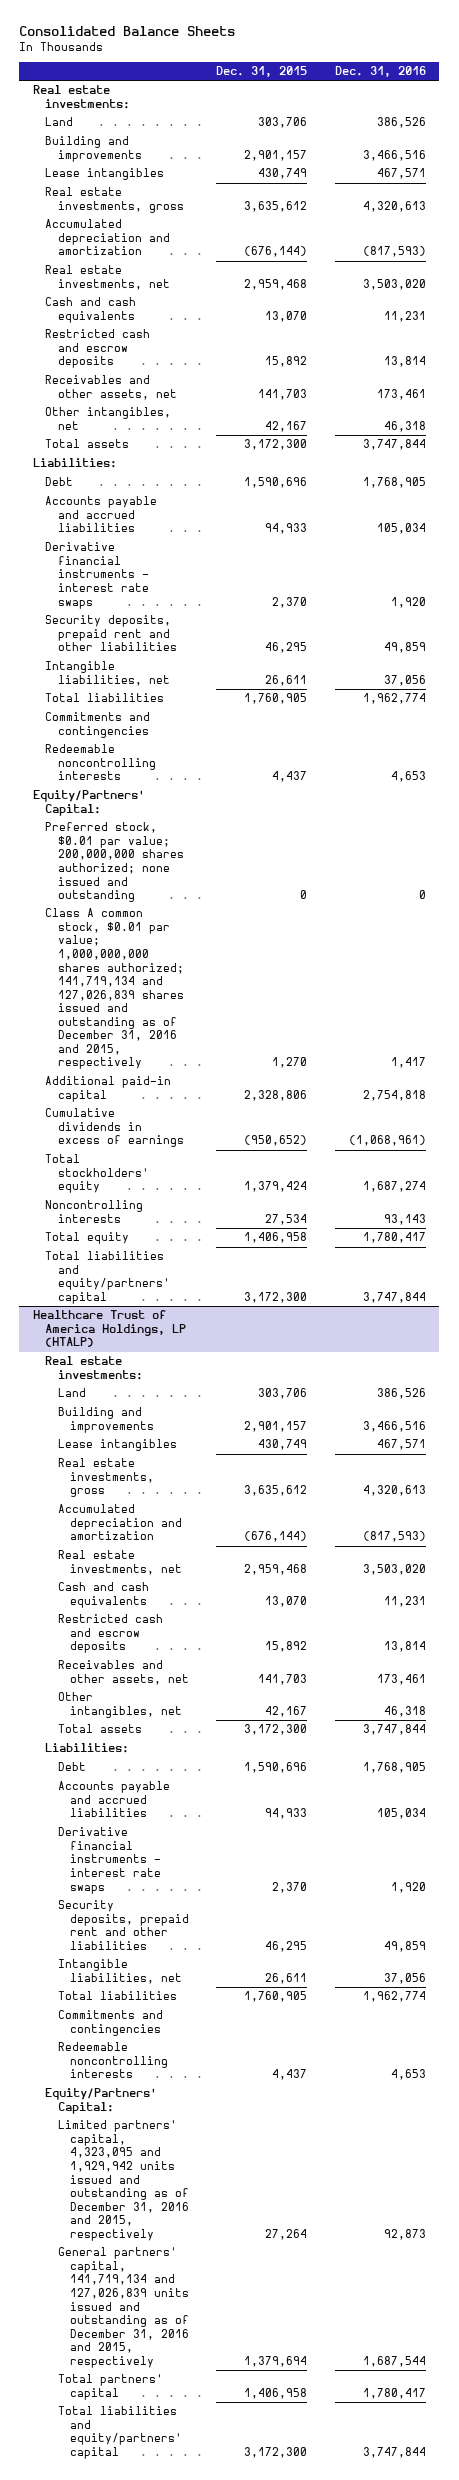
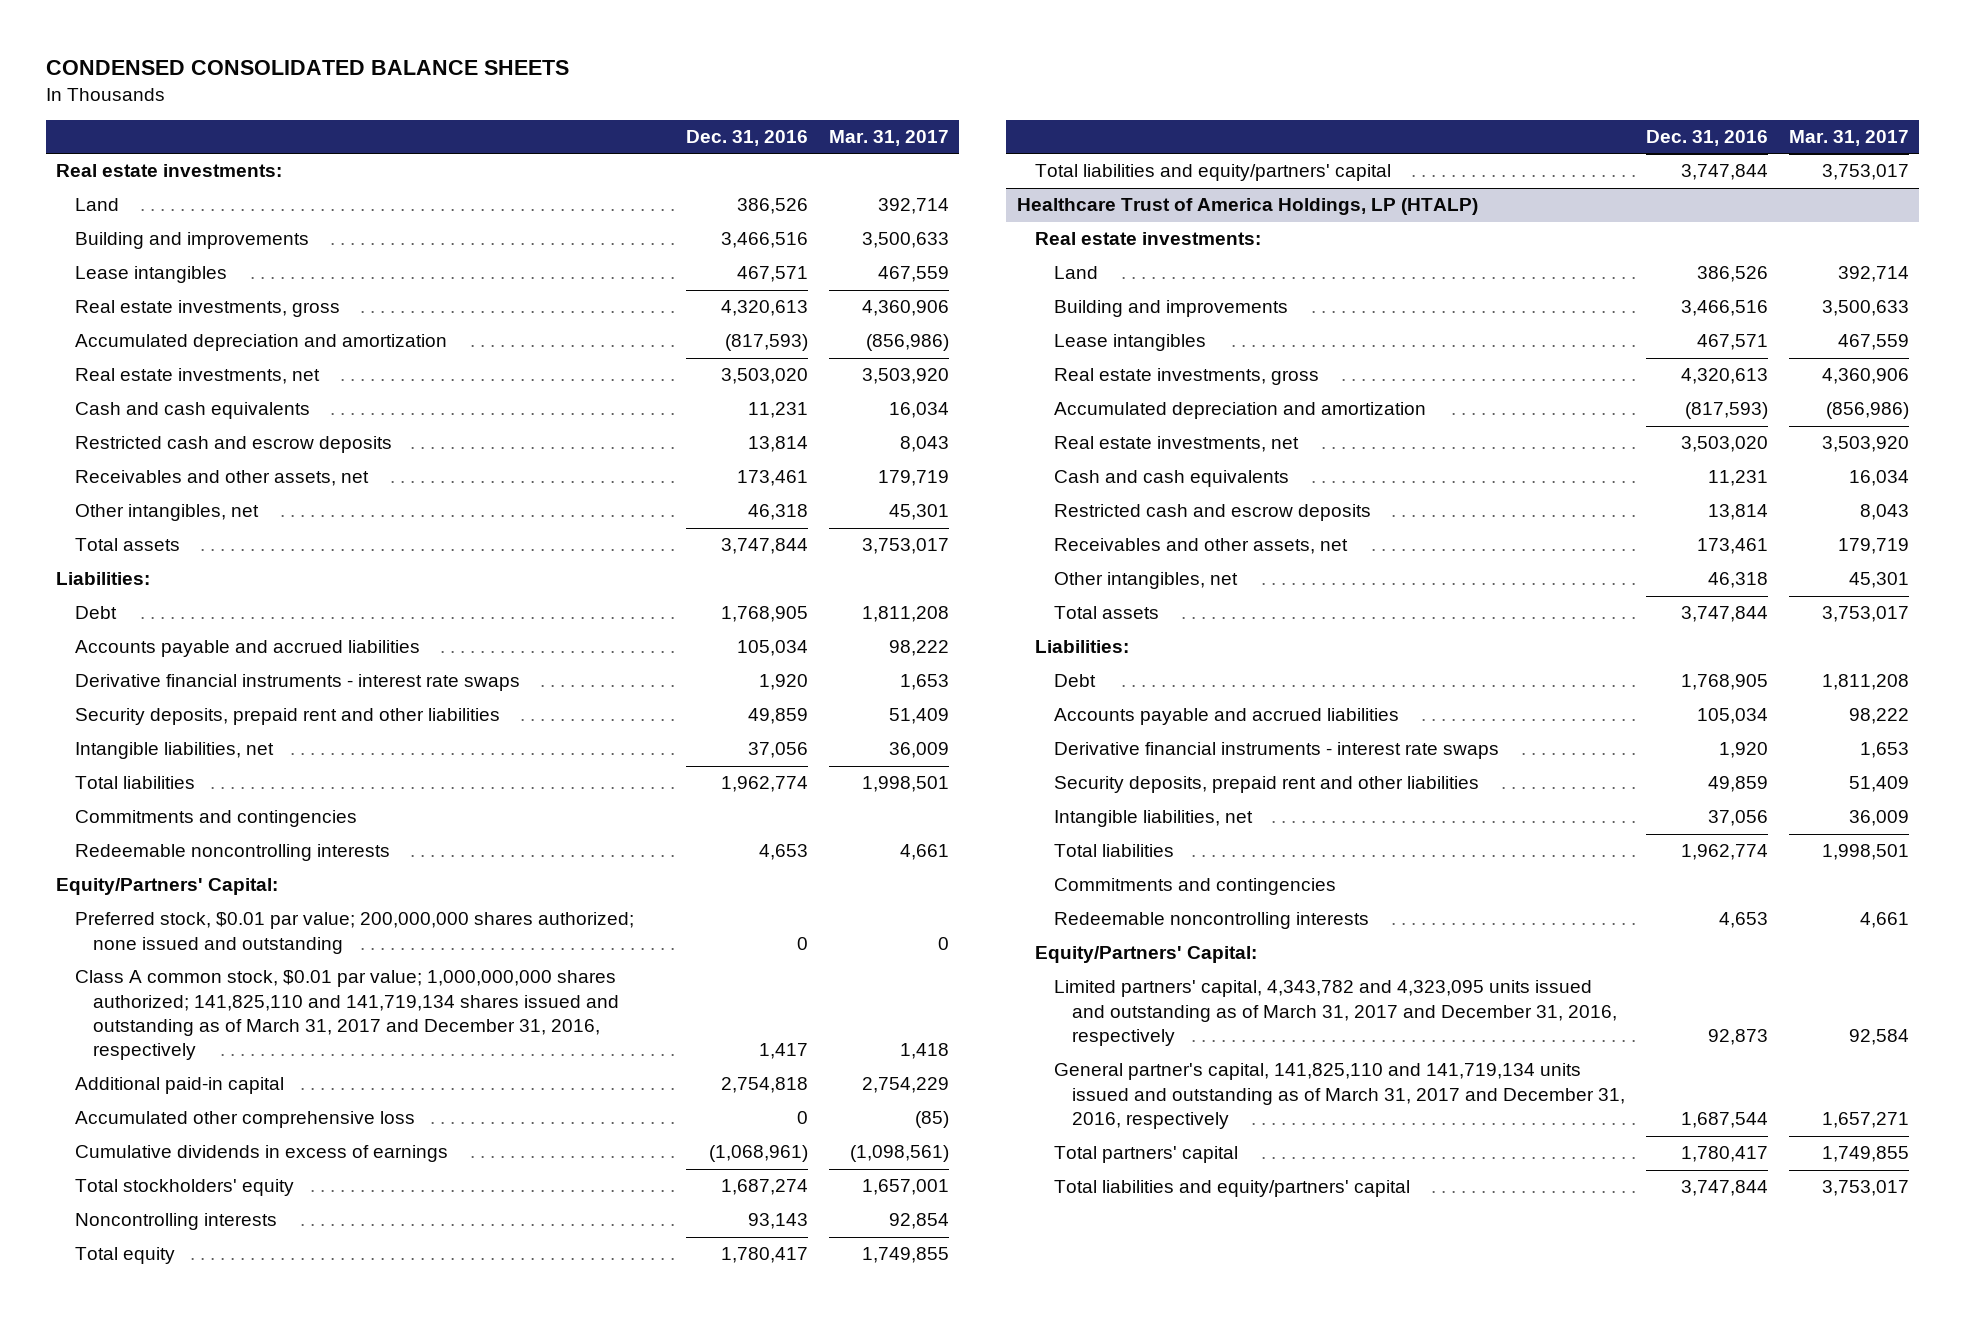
[19,26,236,37] Consolidated Balance Sheets -> [45,60,569,76] CONDENSED CONSOLIDATED BALANCE SHEETS
[216,65,308,77] Dec. 31, 2015 -> none
none -> [828,129,949,146] Mar. 31, 2017
[45,908,184,1070] Class A common stock, $0.01 par value; 1,000,000,000 shares authorized; 141,719,134 and 127,026,839 shares issued and outstanding as of December 31, 2016 and 2015, respectively -> [74,970,620,1061] Class A common stock, $0.01 par value; 1,000,000,000 shares authorized; 141,825,110 and 141,719,134 shares issued and outstanding as of March 31, 2017 and December 31, 2016, respectively
none -> [74,1111,415,1129] Accumulated other comprehensive loss
[57,2120,190,2241] Limited partners' capital, 4,323,095 and 1,929,942 units issued and outstanding as of December 31, 2016 and 2015, respectively -> [1053,980,1618,1047] Limited partners' capital, 4,343,782 and 4,323,095 units issued and outstanding as of March 31, 2017 and December 31, 2016, respectively
[57,2247,190,2368] General partners' capital, 141,719,134 and 127,026,839 units issued and outstanding as of December 31, 2016 and 2015, respectively -> [1053,1063,1626,1130] General partner's capital, 141,825,110 and 141,719,134 units issued and outstanding as of March 31, 2017 and December 31, 2016, respectively

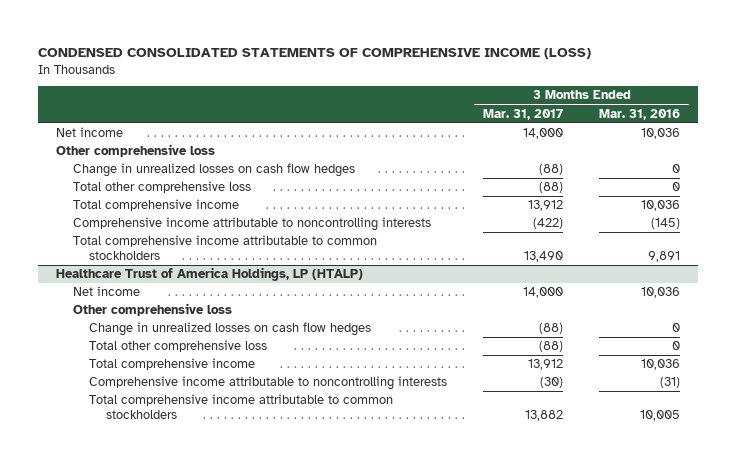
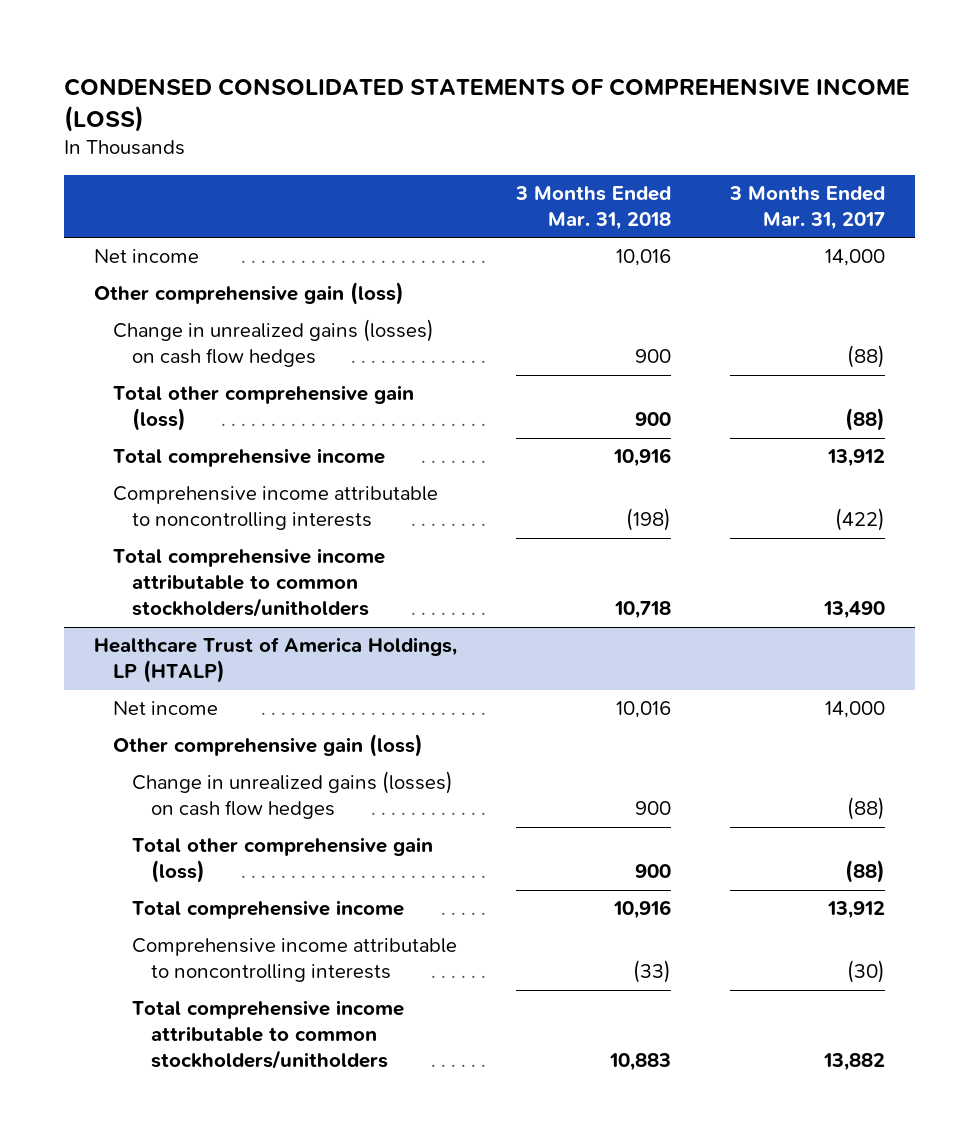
[599,108,681,120] Mar. 31, 2016 -> none
none -> [514,185,671,230] 3 Months Ended Mar. 31, 2018
[56,144,216,158] Other comprehensive loss -> [93,282,404,306] Other comprehensive gain (loss)
[72,163,355,178] Change in unrealized losses on cash flow hedges -> [112,319,434,368] Change in unrealized gains (losses) on cash flow hedges
[72,181,251,194] Total other comprehensive loss -> [112,385,414,432] Total other comprehensive gain (loss)
[72,235,377,261] Total comprehensive income attributable to common stockholders -> [112,548,385,618] Total comprehensive income attributable to common stockholders/unitholders
[72,303,232,317] Other comprehensive loss -> [112,734,423,758] Other comprehensive gain (loss)
[89,322,372,337] Change in unrealized losses on cash flow hedges -> [131,771,453,820] Change in unrealized gains (losses) on cash flow hedges
[89,340,268,353] Total other comprehensive loss -> [131,837,433,884] Total other comprehensive gain (loss)
[89,394,394,420] Total comprehensive income attributable to common stockholders -> [131,1000,404,1070] Total comprehensive income attributable to common stockholders/unitholders

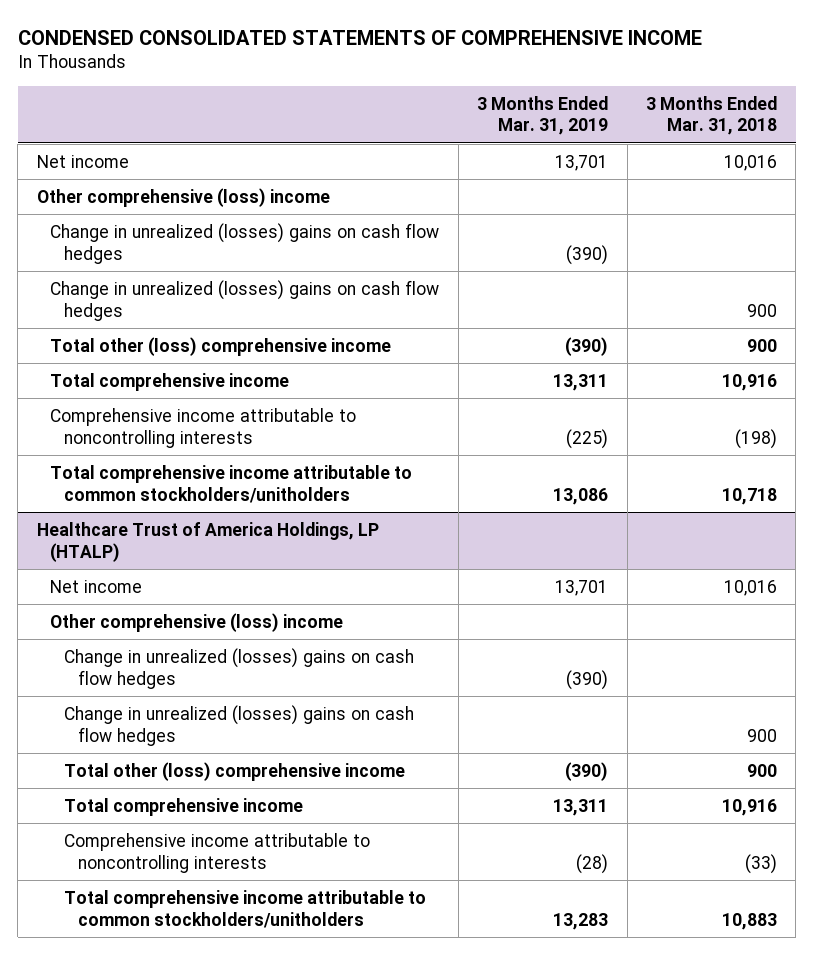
[63,78,910,132] CONDENSED CONSOLIDATED STATEMENTS OF COMPREHENSIVE INCOME (LOSS) -> [17,29,702,45] CONDENSED CONSOLIDATED STATEMENTS OF COMPREHENSIVE INCOME
[729,185,886,230] 3 Months Ended Mar. 31, 2017 -> none
none -> [477,95,609,136] 3 Months Ended Mar. 31, 2019
[93,282,404,306] Other comprehensive gain (loss) -> [36,187,330,207] Other comprehensive (loss) income
none -> [50,222,440,264] Change in unrealized (losses) gains on cash flow hedges
[112,319,434,368] Change in unrealized gains (losses) on cash flow hedges -> [50,279,440,321] Change in unrealized (losses) gains on cash flow hedges
[112,385,414,432] Total other comprehensive gain (loss) -> [50,336,392,356] Total other (loss) comprehensive income
[112,734,423,758] Other comprehensive gain (loss) -> [50,612,344,632] Other comprehensive (loss) income
none -> [64,647,415,689] Change in unrealized (losses) gains on cash flow hedges
[131,771,453,820] Change in unrealized gains (losses) on cash flow hedges -> [64,704,415,746] Change in unrealized (losses) gains on cash flow hedges
[131,837,433,884] Total other comprehensive gain (loss) -> [64,761,406,781] Total other (loss) comprehensive income

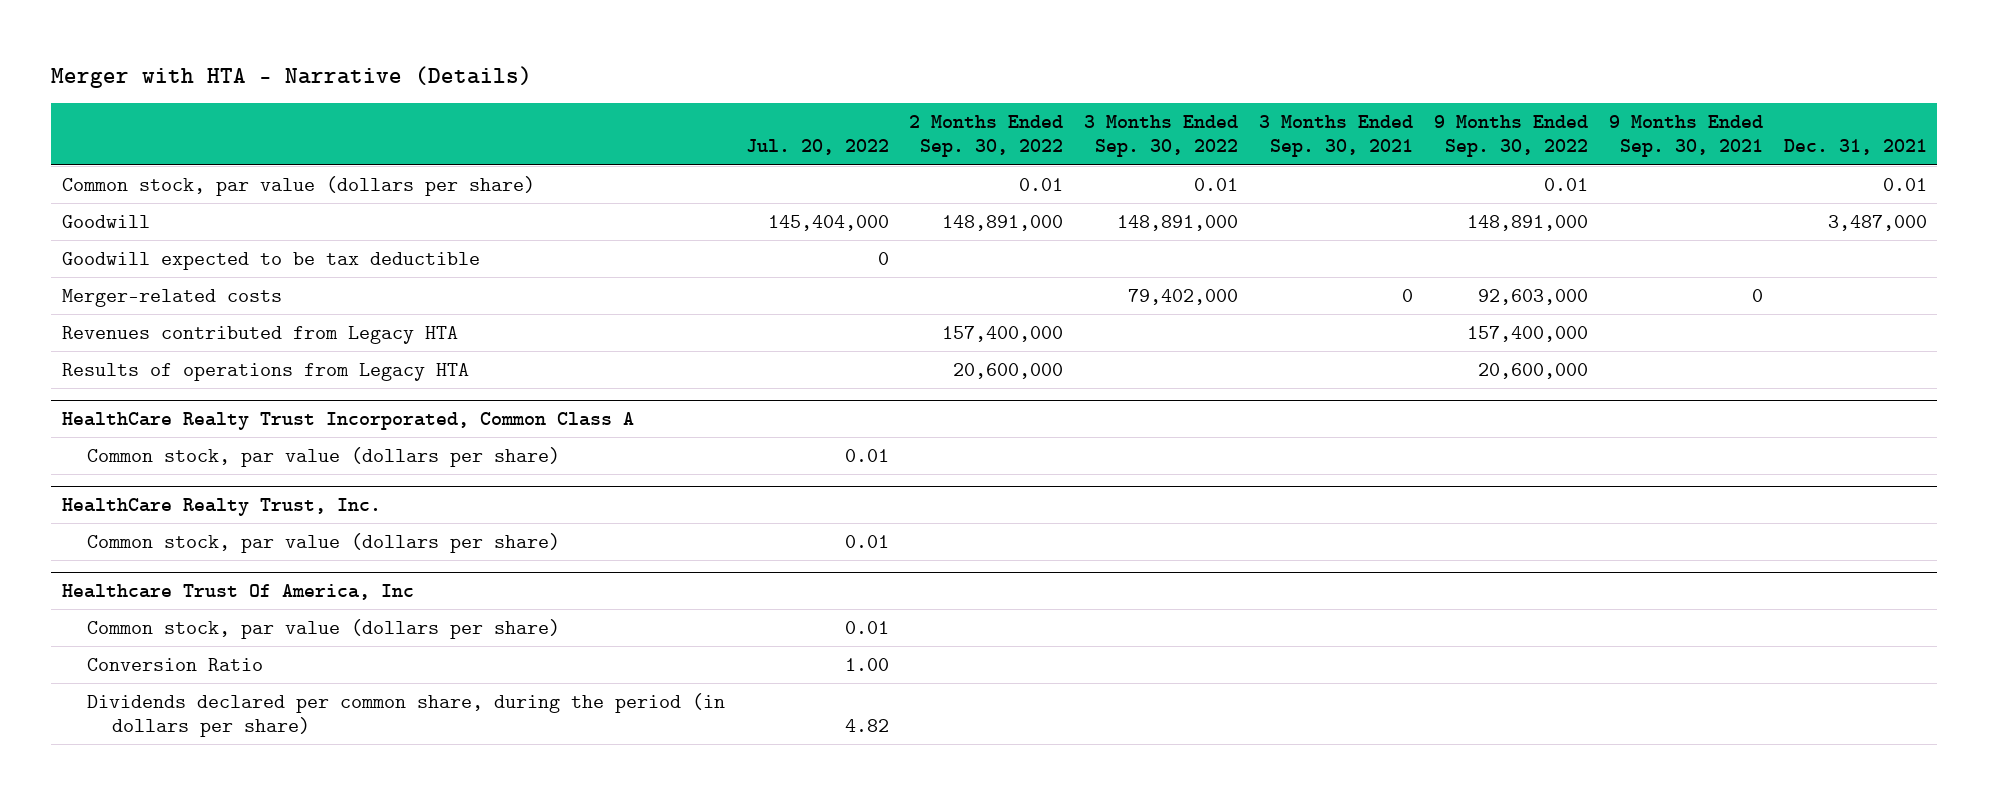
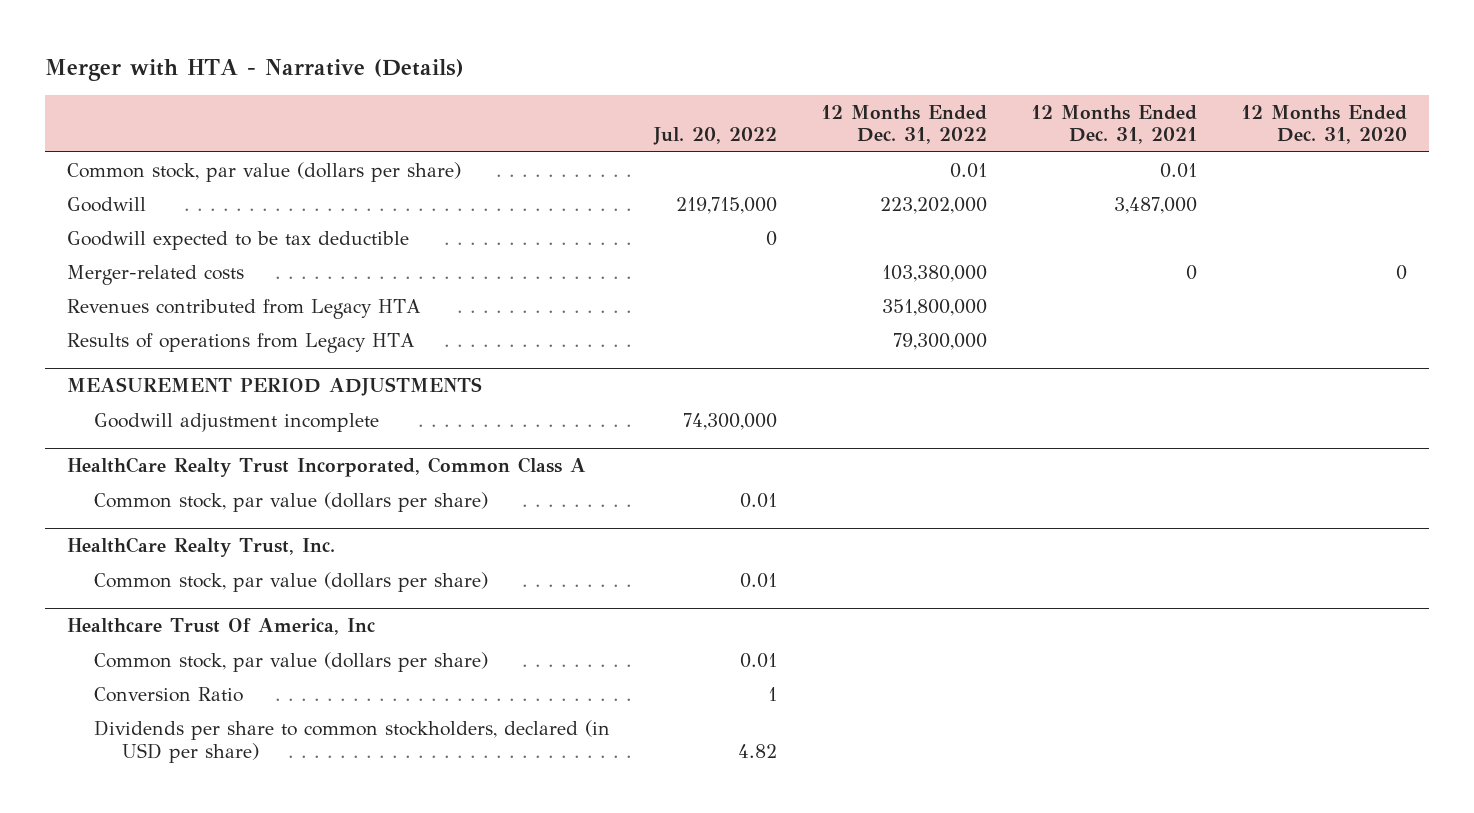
[909,114,1064,158] 2 Months Ended Sep. 30, 2022 -> none
[1084,114,1239,158] 3 Months Ended Sep. 30, 2022 -> none
[1259,114,1414,158] 3 Months Ended Sep. 30, 2021 -> none
[1434,114,1589,158] 9 Months Ended Sep. 30, 2022 -> none
[1608,114,1763,158] 9 Months Ended Sep. 30, 2021 -> none
[1783,139,1927,156] Dec. 31, 2021 -> none
none -> [821,104,988,145] 12 Months Ended Dec. 31, 2022
none -> [1031,104,1198,145] 12 Months Ended Dec. 31, 2021
none -> [1241,104,1408,145] 12 Months Ended Dec. 31, 2020
[767,214,889,231] 145,404,000 -> [676,196,778,214] 219,715,000
none -> [66,377,482,397] MEASUREMENT PERIOD ADJUSTMENTS
none -> [94,412,380,432] Goodwill adjustment incomplete
[844,657,889,671] 1.00 -> [768,686,778,701] 1
[86,692,725,738] Dividends declared per common share, during the period (in dollars per share) -> [94,719,611,763] Dividends per share to common stockholders, declared (in USD per share)

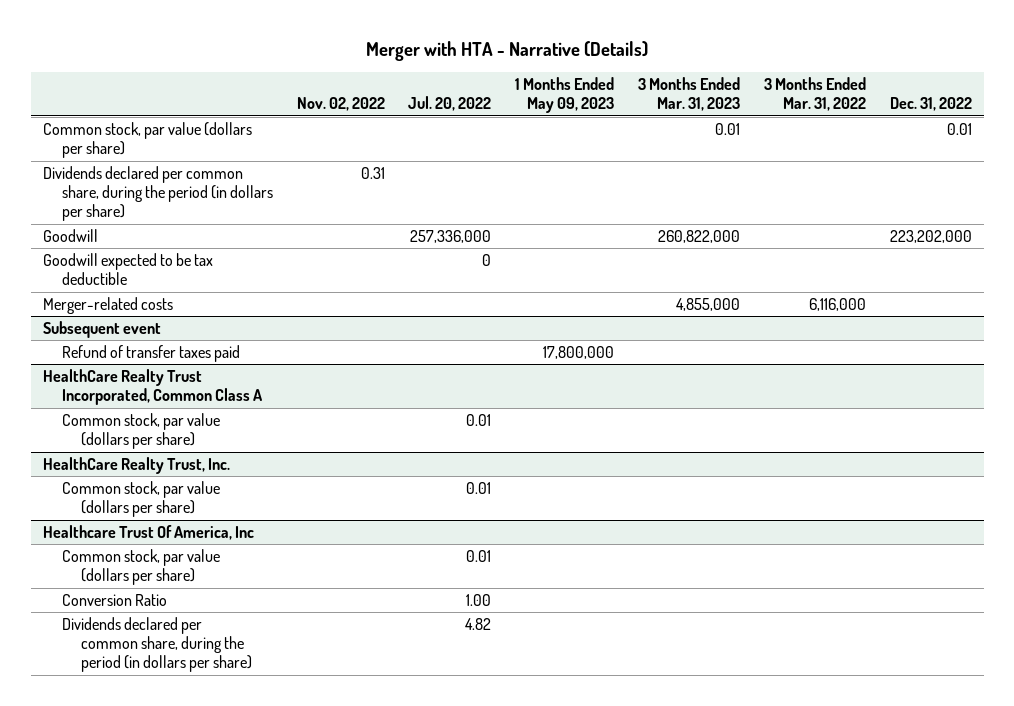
[821,104,988,145] 12 Months Ended Dec. 31, 2022 -> none
[1031,104,1198,145] 12 Months Ended Dec. 31, 2021 -> none
[1241,104,1408,145] 12 Months Ended Dec. 31, 2020 -> none
none -> [296,97,385,112] Nov. 02, 2022
none -> [515,77,615,114] 1 Months Ended May 09, 2023
none -> [638,77,741,112] 3 Months Ended Mar. 31, 2023
none -> [763,77,866,112] 3 Months Ended Mar. 31, 2022
none -> [889,97,972,112] Dec. 31, 2022
none -> [42,166,273,222] Dividends declared per common share, during the period (in dollars per share)
[676,196,778,214] 219,715,000 -> [410,230,492,244] 257,336,000
[66,298,421,319] Revenues contributed from Legacy HTA -> none
[66,332,415,353] Results of operations from Legacy HTA -> none
[66,377,482,397] MEASUREMENT PERIOD ADJUSTMENTS -> none
[94,412,380,432] Goodwill adjustment incomplete -> none
none -> [42,321,161,339] Subsequent event
none -> [61,345,240,363] Refund of transfer taxes paid
[768,686,778,701] 1 -> [466,594,492,607] 1.00
[94,719,611,763] Dividends per share to common stockholders, declared (in USD per share) -> [61,617,253,673] Dividends declared per common share, during the period (in dollars per share)

